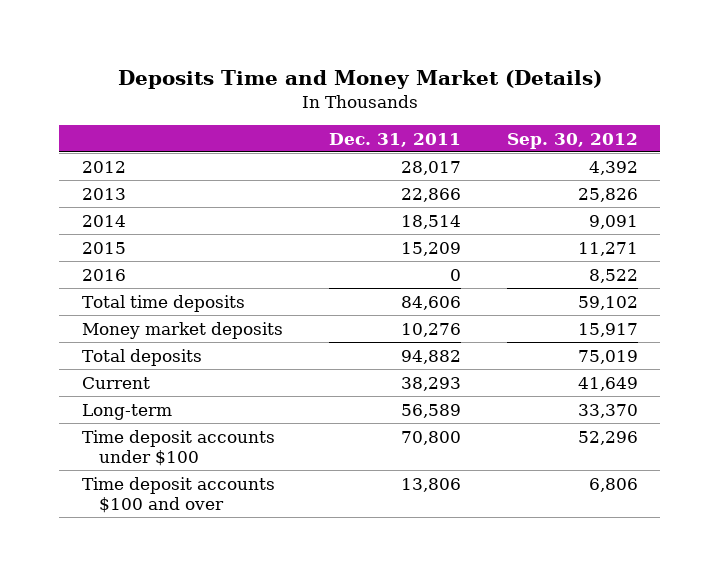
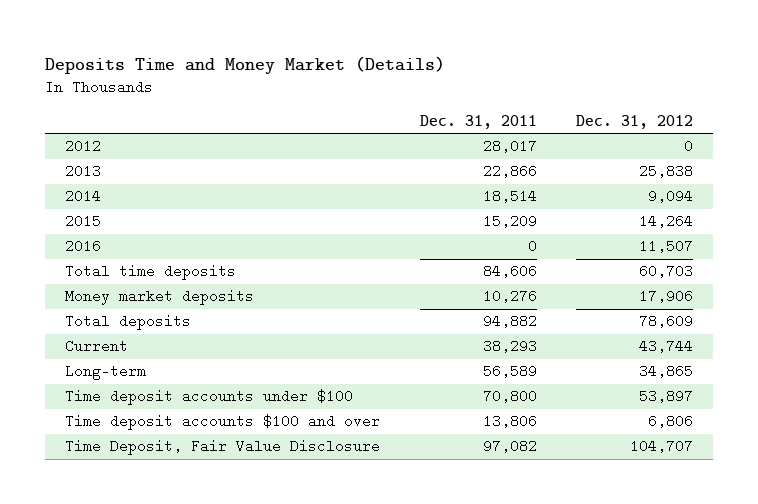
[506,132,638,149] Sep. 30, 2012 -> none
none -> [576,114,694,129] Dec. 31, 2012
none -> [64,439,380,456] Time Deposit, Fair Value Disclosure

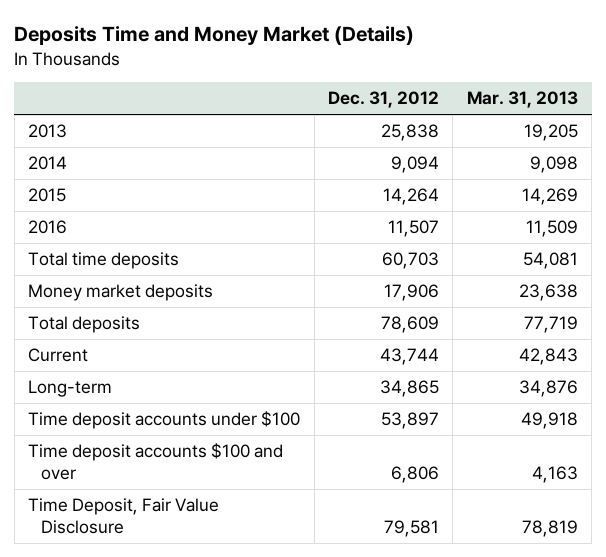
[419,114,537,129] Dec. 31, 2011 -> none
none -> [466,91,578,109] Mar. 31, 2013
[64,139,101,154] 2012 -> none
[630,439,694,454] 104,707 -> [384,520,440,538] 79,581

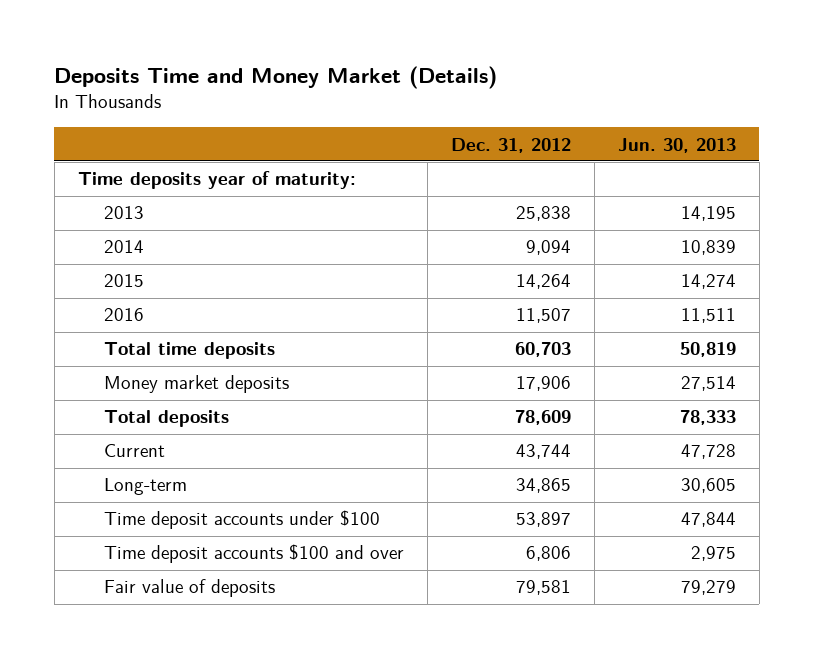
[466,91,578,109] Mar. 31, 2013 -> none
none -> [617,137,736,153] Jun. 30, 2013
none -> [77,171,356,190] Time deposits year of maturity:
[28,498,220,535] Time Deposit, Fair Value Disclosure -> [103,579,275,598] Fair value of deposits

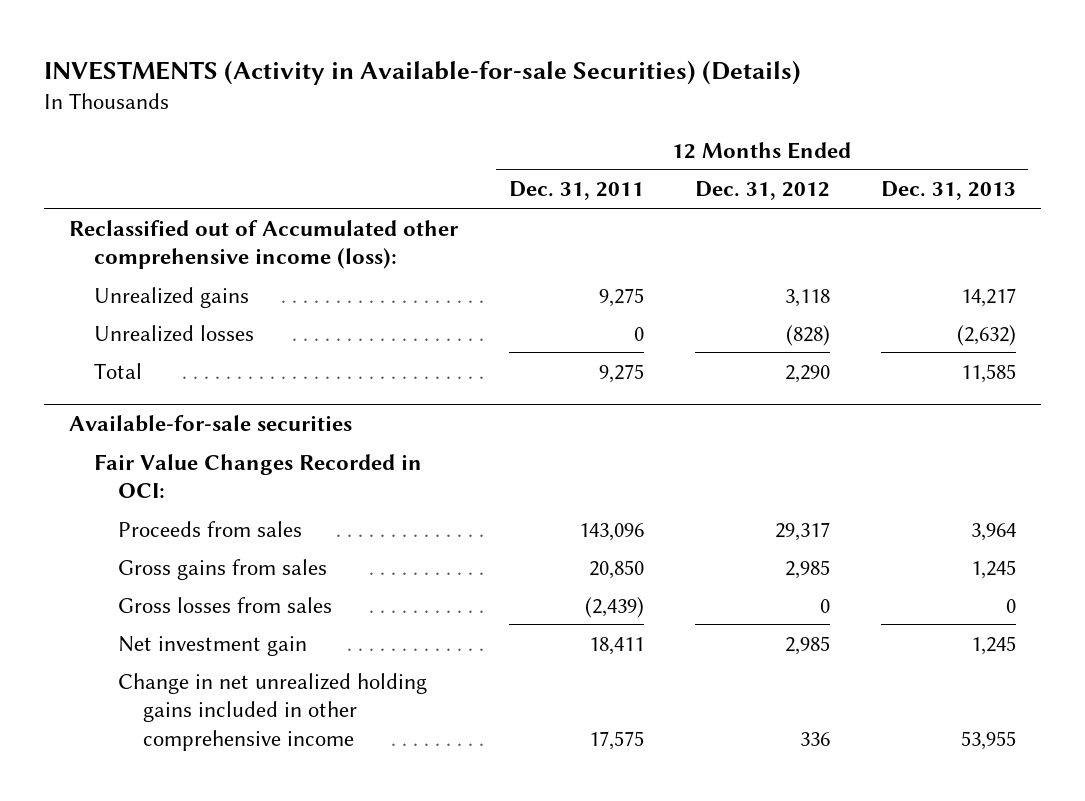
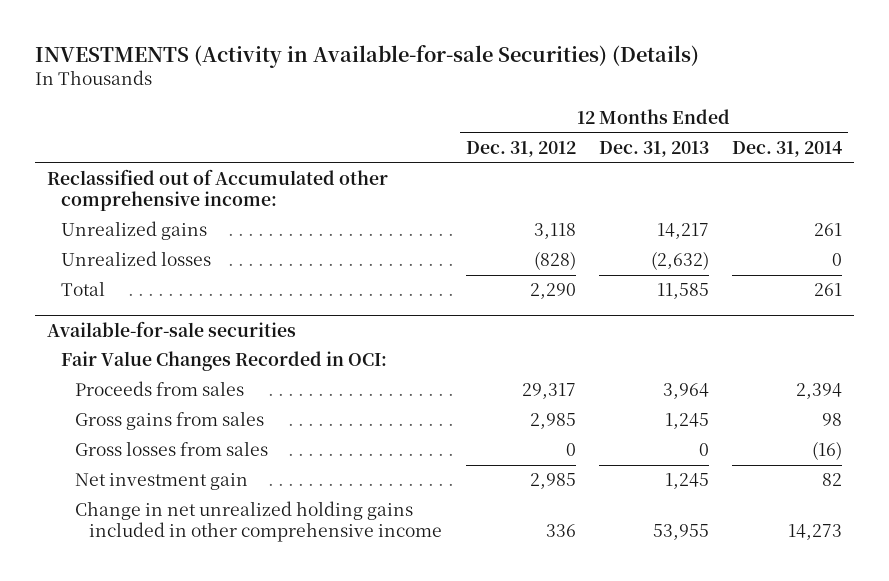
[509,181,645,201] Dec. 31, 2011 -> none
none -> [732,141,843,158] Dec. 31, 2014
[69,219,460,270] Reclassified out of Accumulated other comprehensive income (loss): -> [46,169,388,212] Reclassified out of Accumulated other comprehensive income:

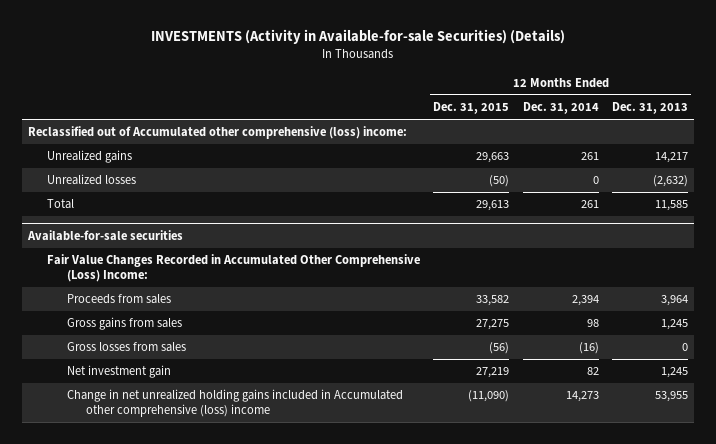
[465,141,576,158] Dec. 31, 2012 -> none
none -> [433,102,510,115] Dec. 31, 2015
[46,169,388,212] Reclassified out of Accumulated other comprehensive income: -> [28,126,408,140] Reclassified out of Accumulated other comprehensive (loss) income:
[61,351,388,372] Fair Value Changes Recorded in OCI: -> [47,254,421,282] Fair Value Changes Recorded in Accumulated Other Comprehensive (Loss) Income:
[75,501,443,543] Change in net unrealized holding gains included in other comprehensive income -> [66,389,403,417] Change in net unrealized holding gains included in Accumulated other comprehensive (loss) income

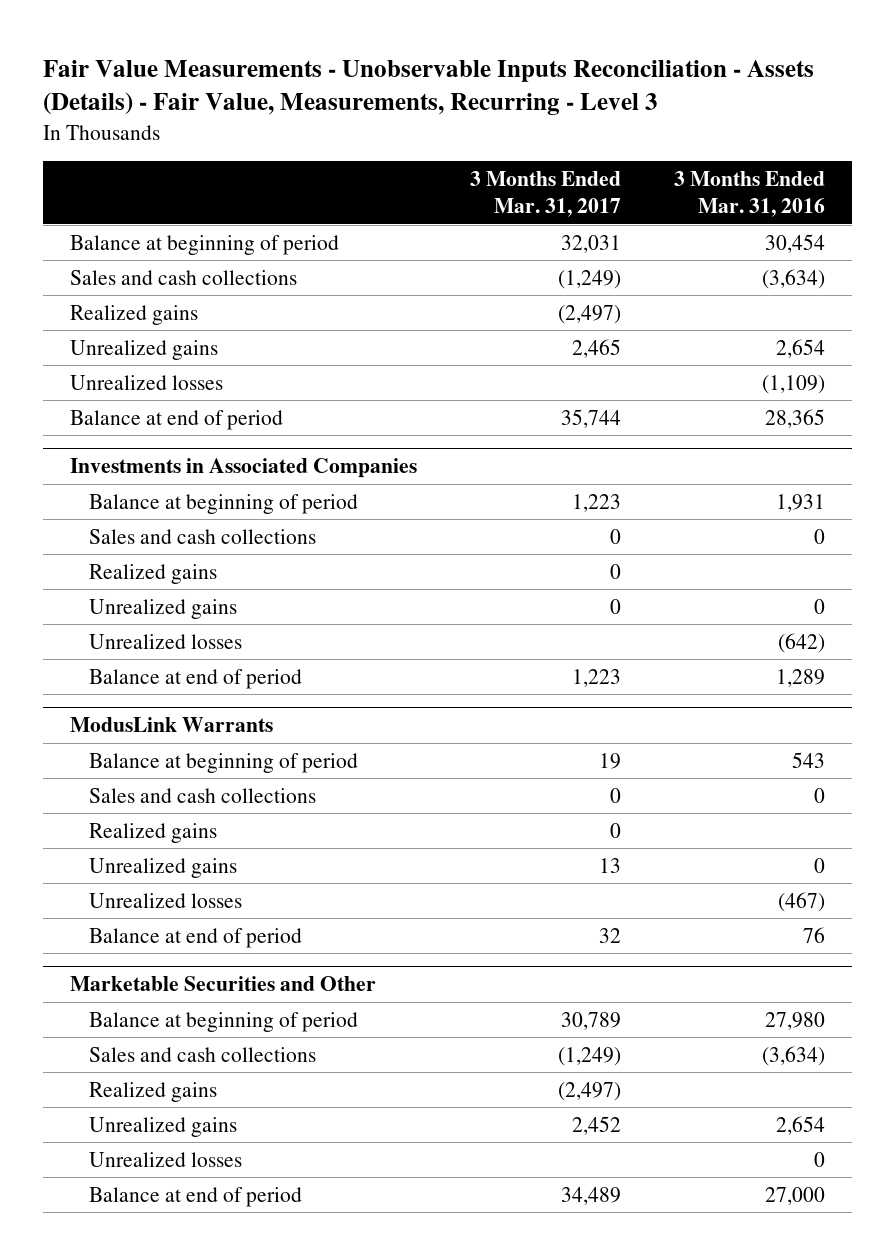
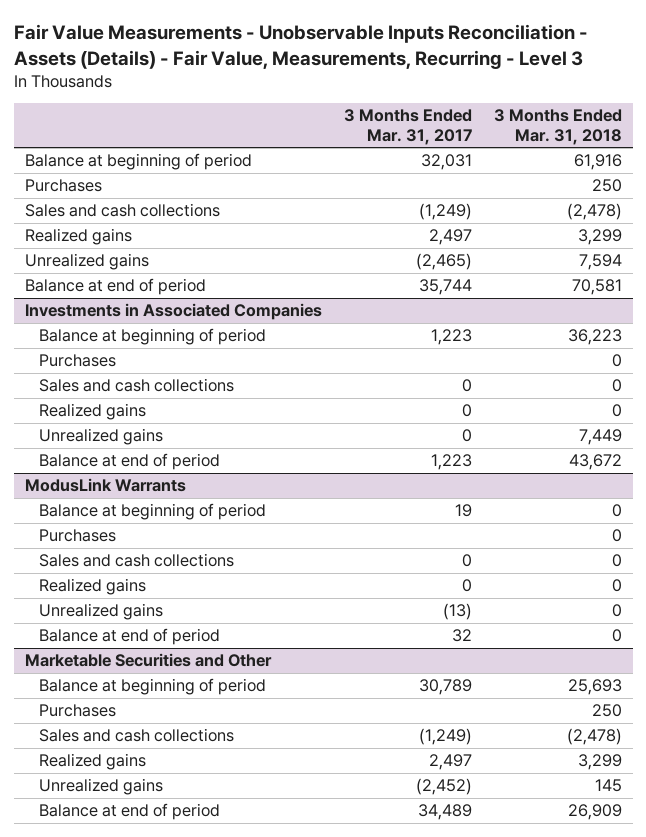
[674,171,826,217] 3 Months Ended Mar. 31, 2016 -> none
none -> [493,109,622,145] 3 Months Ended Mar. 31, 2018
none -> [24,179,102,193] Purchases
[69,374,223,390] Unrealized losses -> none
[558,304,622,324] (2,497) -> [428,229,472,246] 2,497
[572,338,622,358] 2,465 -> [415,253,472,271] (2,465)
none -> [38,354,116,368] Purchases
[89,633,243,649] Unrealized losses -> none
none -> [38,529,116,543] Purchases
[89,892,243,908] Unrealized losses -> none
[599,857,622,873] 13 -> [442,603,472,621] (13)
none -> [38,704,116,718] Purchases
[89,1151,243,1167] Unrealized losses -> none
[558,1081,622,1101] (2,497) -> [428,754,472,771] 2,497
[572,1115,622,1135] 2,452 -> [415,778,472,796] (2,452)

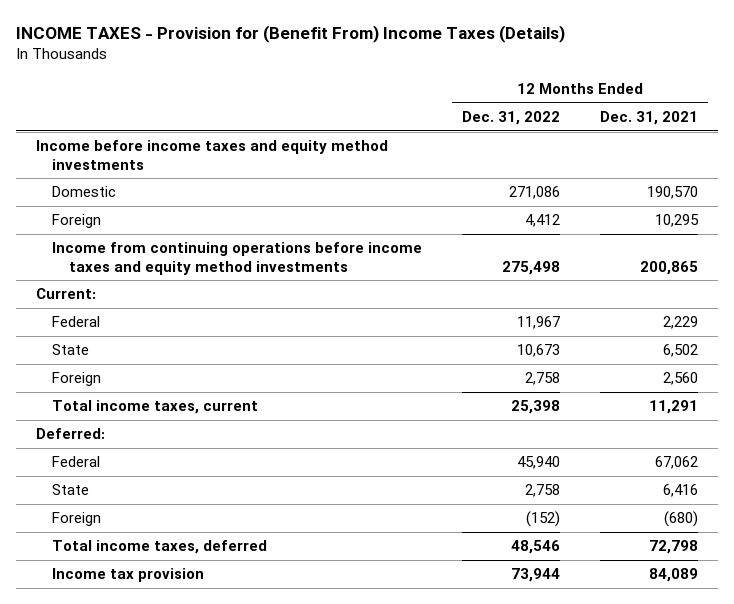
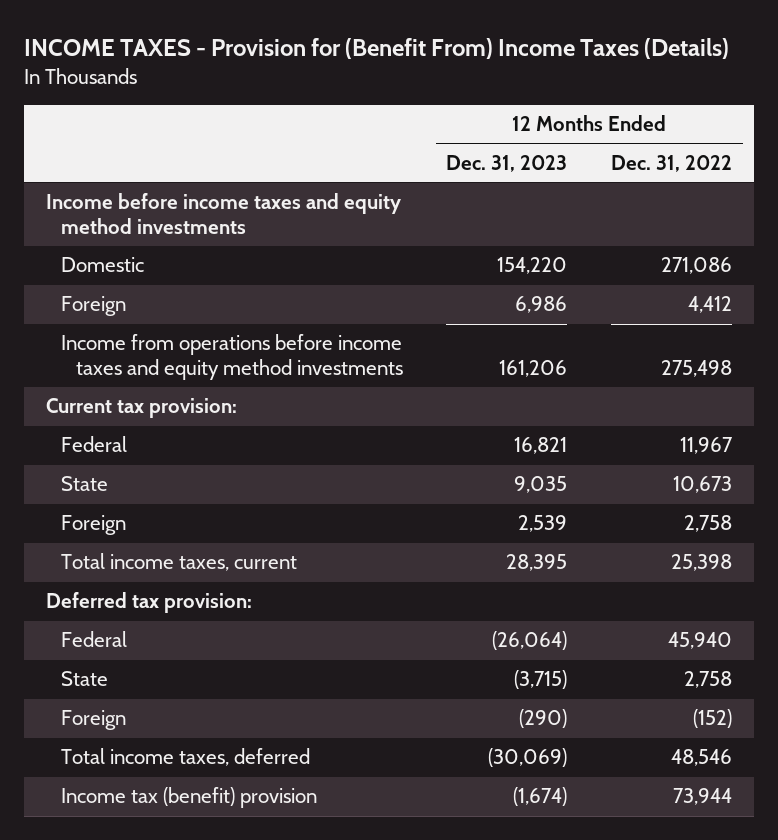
[600,110,699,125] Dec. 31, 2021 -> none
none -> [446,154,568,172] Dec. 31, 2023
[35,288,96,300] Current: -> none
[52,242,423,275] Income from continuing operations before income taxes and equity method investments -> [60,334,403,380] Income from operations before income taxes and equity method investments
none -> [45,398,237,419] Current tax provision:
[35,428,105,440] Deferred: -> none
none -> [45,592,252,614] Deferred tax provision:
[52,568,205,583] Income tax provision -> [60,787,317,809] Income tax (benefit) provision

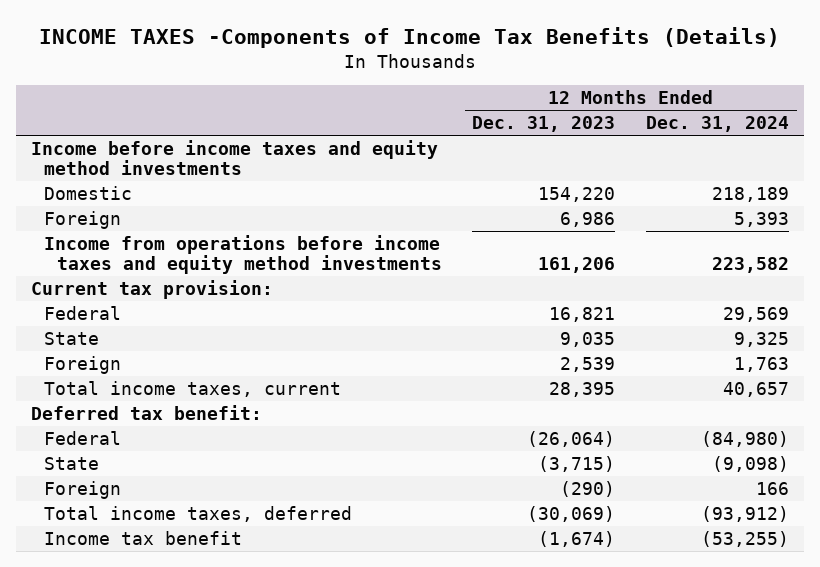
[24,38,730,60] INCOME TAXES - Provision for (Benefit From) Income Taxes (Details) -> [39,26,781,48] INCOME TAXES -Components of Income Tax Benefits (Details)
[610,154,732,172] Dec. 31, 2022 -> none
none -> [646,116,790,133] Dec. 31, 2024
[45,592,252,614] Deferred tax provision: -> [31,404,263,420] Deferred tax benefit:
[60,787,317,809] Income tax (benefit) provision -> [44,530,243,545] Income tax benefit

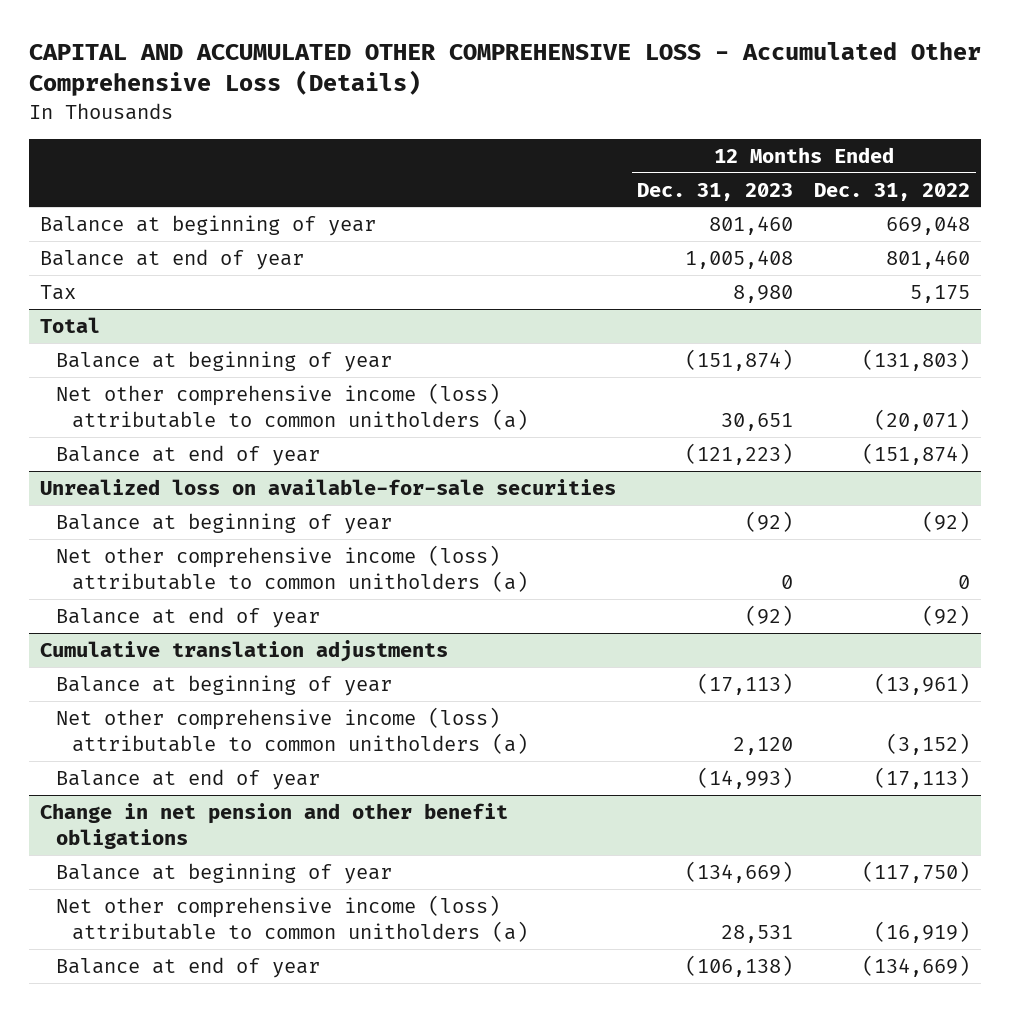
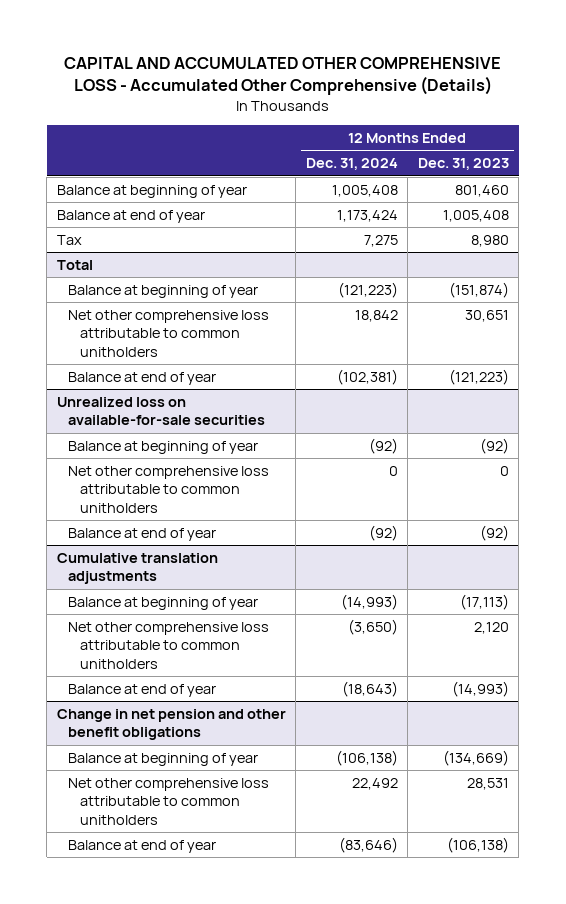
[28,42,981,97] CAPITAL AND ACCUMULATED OTHER COMPREHENSIVE LOSS - Accumulated Other Comprehensive Loss (Details) -> [63,57,501,96] CAPITAL AND ACCUMULATED OTHER COMPREHENSIVE LOSS - Accumulated Other Comprehensive (Details)
[814,182,971,201] Dec. 31, 2022 -> none
none -> [305,158,398,171] Dec. 31, 2024
[55,382,528,430] Net other comprehensive income (loss) attributable to common unitholders (a) -> [68,309,270,357] Net other comprehensive loss attributable to common unitholders
[55,544,528,592] Net other comprehensive income (loss) attributable to common unitholders (a) -> [68,465,270,513] Net other comprehensive loss attributable to common unitholders
[55,706,528,754] Net other comprehensive income (loss) attributable to common unitholders (a) -> [68,621,270,669] Net other comprehensive loss attributable to common unitholders
[55,894,528,942] Net other comprehensive income (loss) attributable to common unitholders (a) -> [68,777,270,825] Net other comprehensive loss attributable to common unitholders

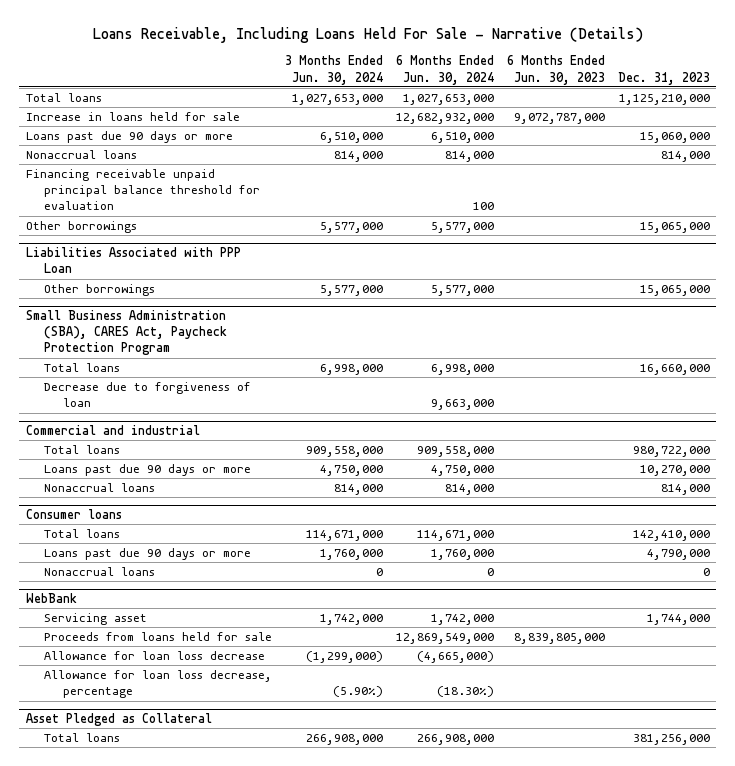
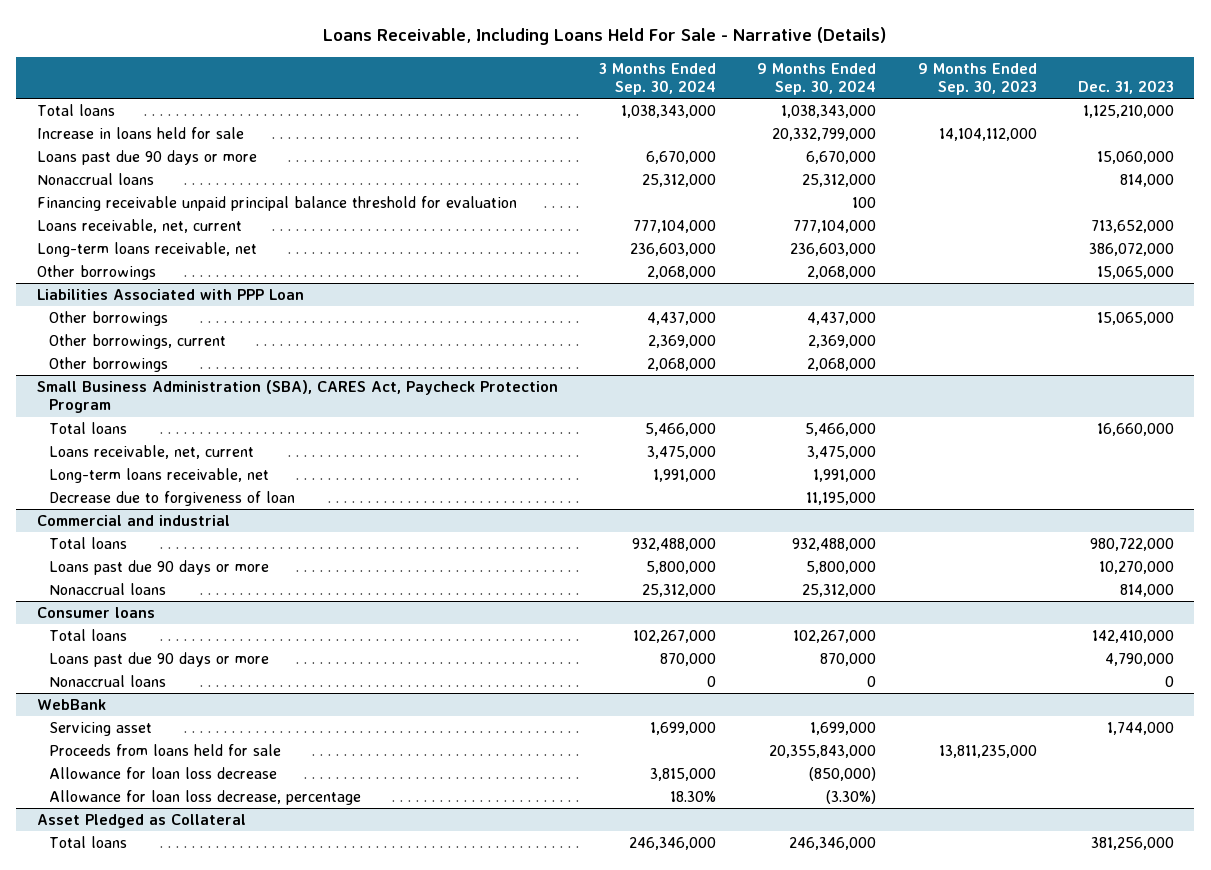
[285,55,384,85] 3 Months Ended Jun. 30, 2024 -> none
[395,55,494,85] 6 Months Ended Jun. 30, 2024 -> none
[506,55,605,85] 6 Months Ended Jun. 30, 2023 -> none
none -> [599,62,717,96] 3 Months Ended Sep. 30, 2024
none -> [757,62,877,96] 9 Months Ended Sep. 30, 2024
none -> [917,62,1037,96] 9 Months Ended Sep. 30, 2023
none -> [37,219,243,234] Loans receivable, net, current
none -> [37,242,258,258] Long-term loans receivable, net
none -> [49,334,227,350] Other borrowings, current
none -> [49,357,169,373] Other borrowings
none -> [49,445,255,460] Loans receivable, net, current
none -> [49,468,270,484] Long-term loans receivable, net

